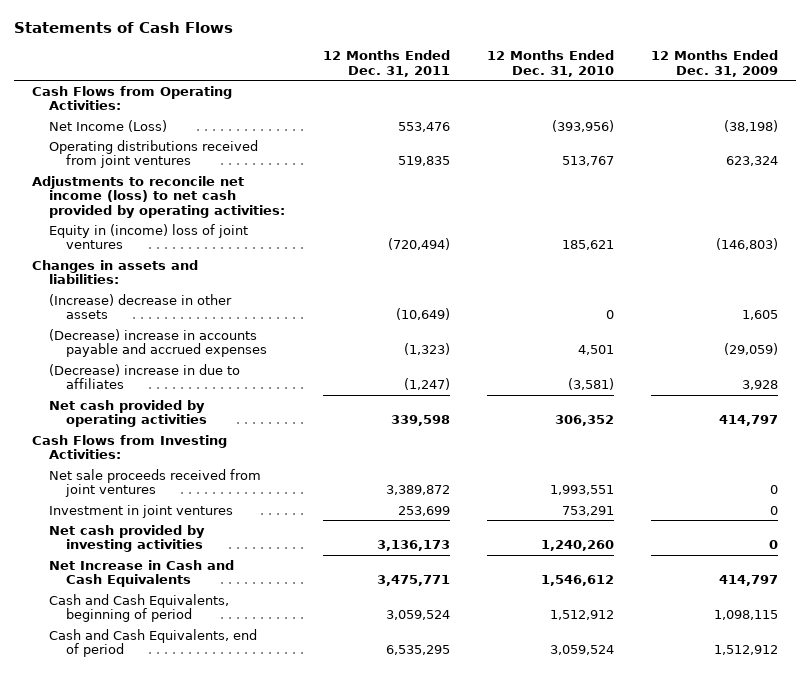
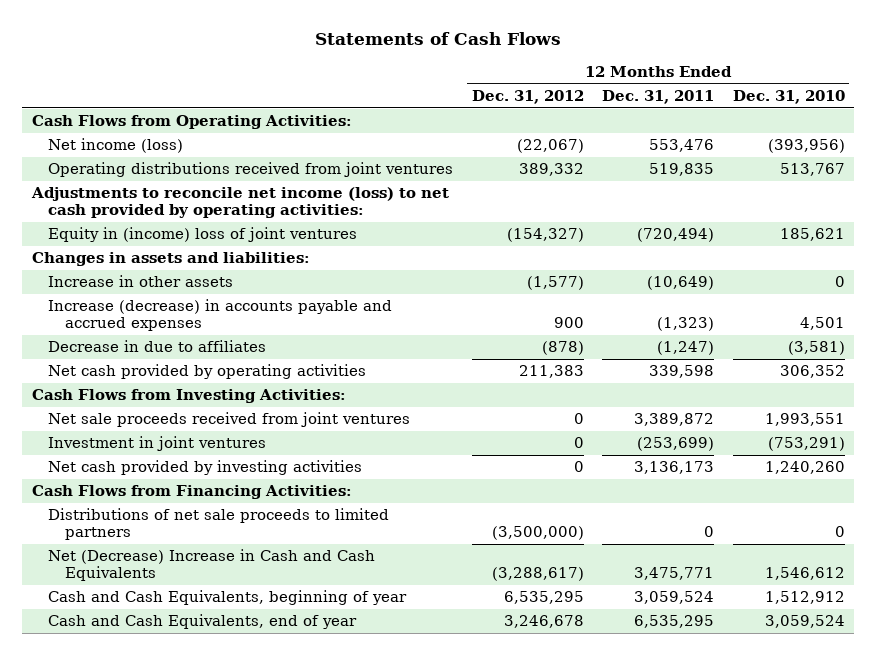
[650,50,778,78] 12 Months Ended Dec. 31, 2009 -> none
none -> [471,89,584,104] Dec. 31, 2012
[49,119,168,132] Net Income (Loss) -> [48,138,184,154] Net income (loss)
[49,293,233,320] (Increase) decrease in other assets -> [48,275,234,288] Increase in other assets
[49,328,268,358] (Decrease) increase in accounts payable and accrued expenses -> [48,299,393,332] Increase (decrease) in accounts payable and accrued expenses
[49,363,241,390] (Decrease) increase in due to affiliates -> [48,340,267,353] Decrease in due to affiliates
[397,505,450,516] 253,699 -> [637,437,715,452] (253,699)
[561,505,614,516] 753,291 -> [767,437,845,452] (753,291)
none -> [31,485,352,500] Cash Flows from Financing Activities:
none -> [48,508,390,541] Distributions of net sale proceeds to limited partners
[49,559,235,588] Net Increase in Cash and Cash Equivalents -> [48,549,376,582] Net (Decrease) Increase in Cash and Cash Equivalents
[49,593,230,623] Cash and Cash Equivalents, beginning of period -> [48,590,408,606] Cash and Cash Equivalents, beginning of year
[49,628,258,658] Cash and Cash Equivalents, end of period -> [48,614,358,630] Cash and Cash Equivalents, end of year

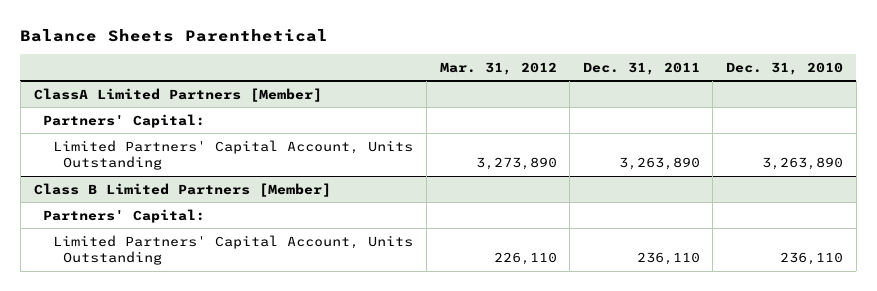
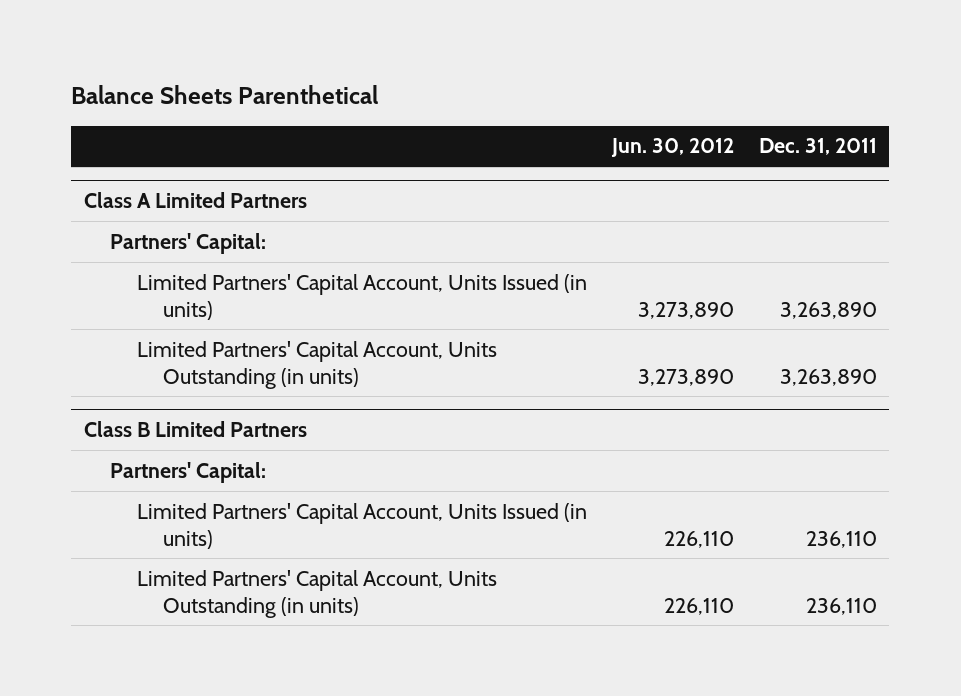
[439,61,557,75] Mar. 31, 2012 -> none
[726,61,844,75] Dec. 31, 2010 -> none
none -> [610,138,734,158] Jun. 30, 2012
[33,87,322,102] ClassA Limited Partners [Member] -> none
none -> [83,192,307,209] Class A Limited Partners
none -> [136,273,587,320] Limited Partners' Capital Account, Units Issued (in units)
[53,139,414,171] Limited Partners' Capital Account, Units Outstanding -> [136,340,497,389] Limited Partners' Capital Account, Units Outstanding (in units)
[33,182,331,197] Class B Limited Partners [Member] -> [83,421,307,438] Class B Limited Partners
none -> [136,502,587,549] Limited Partners' Capital Account, Units Issued (in units)
[53,234,414,266] Limited Partners' Capital Account, Units Outstanding -> [136,569,497,618] Limited Partners' Capital Account, Units Outstanding (in units)

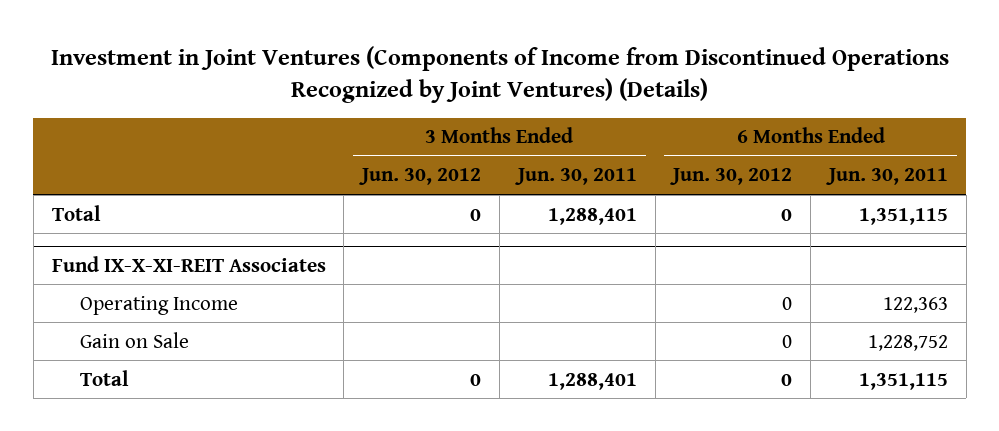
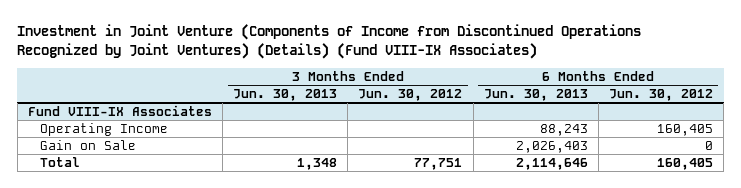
[50,46,949,104] Investment in Joint Ventures (Components of Income from Discontinued Operations Recognized by Joint Ventures) (Details) -> [17,24,642,60] Investment in Joint Venture (Components of Income from Discontinued Operations Recognized by Joint Ventures) (Details) (Fund VIII-IX Associates)
[514,168,637,186] Jun. 30, 2011 -> none
[825,168,948,186] Jun. 30, 2011 -> none
none -> [233,89,338,102] Jun. 30, 2013
none -> [483,89,588,102] Jun. 30, 2013
[51,204,101,221] Total -> none
[51,255,326,272] Fund IX-X-XI-REIT Associates -> none
none -> [27,104,212,116] Fund VIII-IX Associates
[782,296,793,310] 0 -> [657,123,714,136] 160,405
[470,373,482,386] 0 -> [414,157,463,170] 77,751
[781,373,793,386] 0 -> [657,157,714,170] 160,405

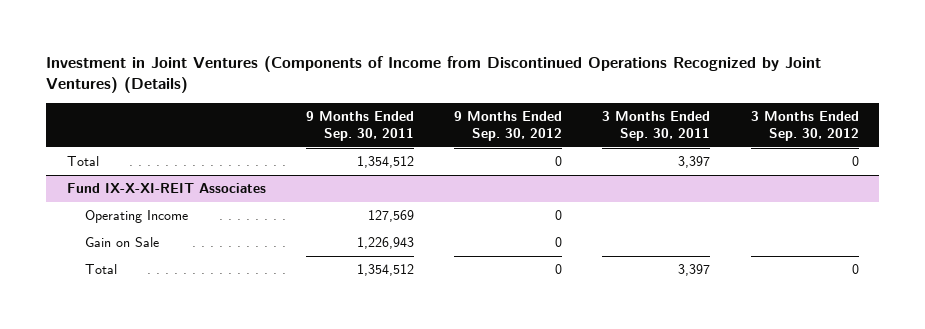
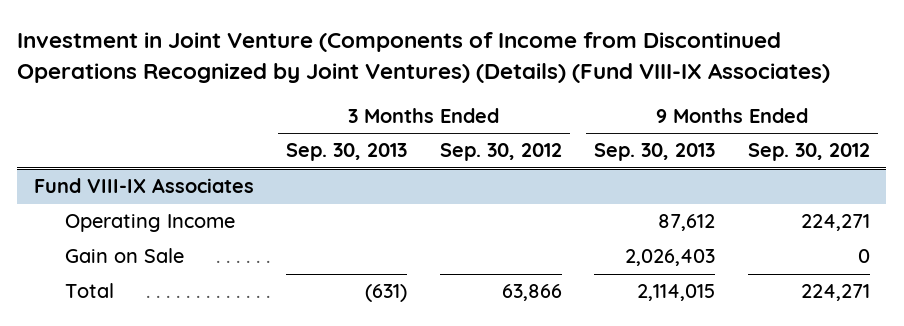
[46,55,822,93] Investment in Joint Ventures (Components of Income from Discontinued Operations Recognized by Joint Ventures) (Details) -> [17,32,831,83] Investment in Joint Venture (Components of Income from Discontinued Operations Recognized by Joint Ventures) (Details) (Fund VIII-IX Associates)
[305,110,414,142] 9 Months Ended Sep. 30, 2011 -> none
[602,110,711,142] 3 Months Ended Sep. 30, 2011 -> none
none -> [286,143,408,162] Sep. 30, 2013
none -> [594,143,716,162] Sep. 30, 2013
[66,156,99,167] Total -> none
[66,182,266,194] Fund IX-X-XI-REIT Associates -> none
none -> [33,178,254,194] Fund VIII-IX Associates
[555,210,563,221] 0 -> [800,214,870,232] 224,271
[555,264,563,275] 0 -> [800,284,870,302] 224,271
[851,264,859,275] 0 -> [501,284,562,302] 63,866

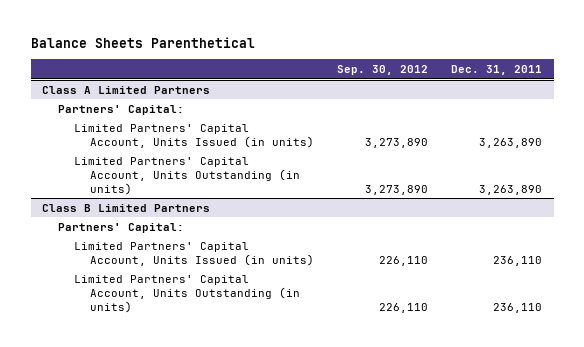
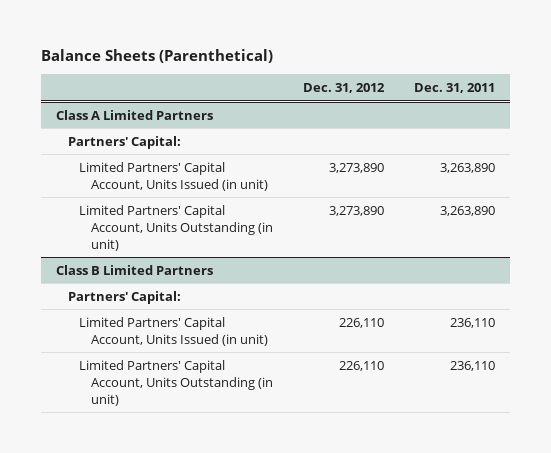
[30,37,255,49] Balance Sheets Parenthetical -> [40,49,273,64] Balance Sheets (Parenthetical)
[337,65,429,76] Sep. 30, 2012 -> none
none -> [302,83,385,94] Dec. 31, 2012
[74,123,315,148] Limited Partners' Capital Account, Units Issued (in units) -> [79,161,268,191] Limited Partners' Capital Account, Units Issued (in unit)
[74,156,301,195] Limited Partners' Capital Account, Units Outstanding (in units) -> [79,204,273,251] Limited Partners' Capital Account, Units Outstanding (in unit)
[74,241,315,266] Limited Partners' Capital Account, Units Issued (in units) -> [79,316,268,346] Limited Partners' Capital Account, Units Issued (in unit)
[74,274,301,313] Limited Partners' Capital Account, Units Outstanding (in units) -> [79,359,273,406] Limited Partners' Capital Account, Units Outstanding (in unit)

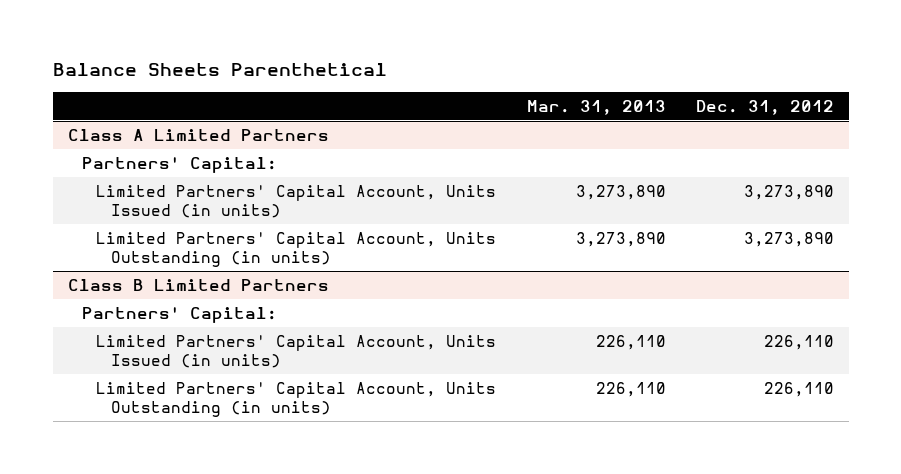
[40,49,273,64] Balance Sheets (Parenthetical) -> [52,63,387,77] Balance Sheets Parenthetical
[413,83,495,94] Dec. 31, 2011 -> none
none -> [526,99,666,115] Mar. 31, 2013
[79,161,268,191] Limited Partners' Capital Account, Units Issued (in unit) -> [96,184,497,218] Limited Partners' Capital Account, Units Issued (in units)
[79,204,273,251] Limited Partners' Capital Account, Units Outstanding (in unit) -> [96,231,497,267] Limited Partners' Capital Account, Units Outstanding (in units)
[79,316,268,346] Limited Partners' Capital Account, Units Issued (in unit) -> [96,334,497,368] Limited Partners' Capital Account, Units Issued (in units)
[79,359,273,406] Limited Partners' Capital Account, Units Outstanding (in unit) -> [96,381,497,417] Limited Partners' Capital Account, Units Outstanding (in units)

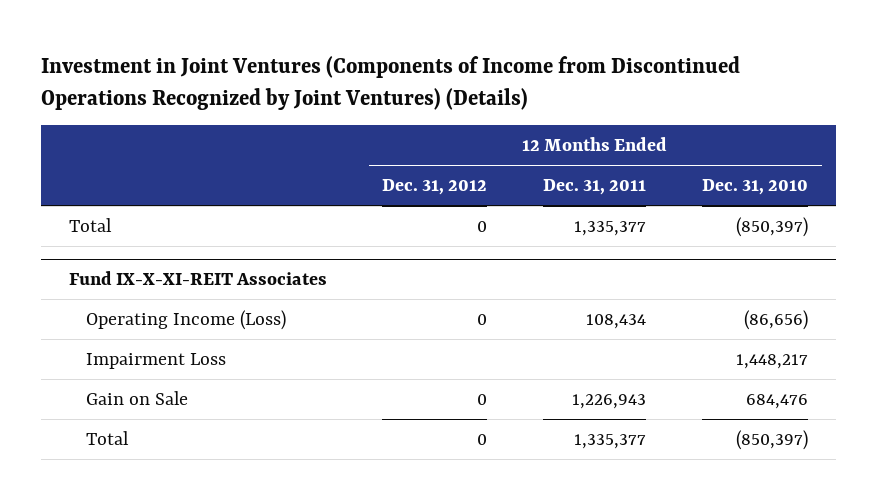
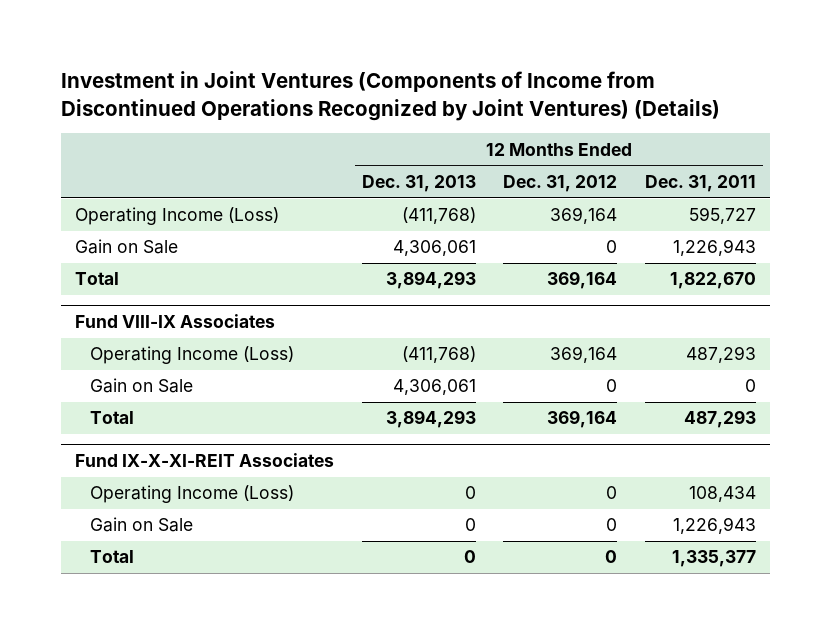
[702,179,809,196] Dec. 31, 2010 -> none
none -> [361,174,476,192] Dec. 31, 2013
none -> [74,207,279,226] Operating Income (Loss)
none -> [74,239,178,255] Gain on Sale
[477,220,488,232] 0 -> [547,271,618,290] 369,164
[574,220,647,236] 1,335,377 -> [670,272,757,290] 1,822,670
none -> [74,314,275,329] Fund VIII-IX Associates
none -> [89,346,294,365] Operating Income (Loss)
none -> [89,378,193,394] Gain on Sale
none -> [89,411,134,425] Total
[86,352,227,369] Impairment Loss -> none

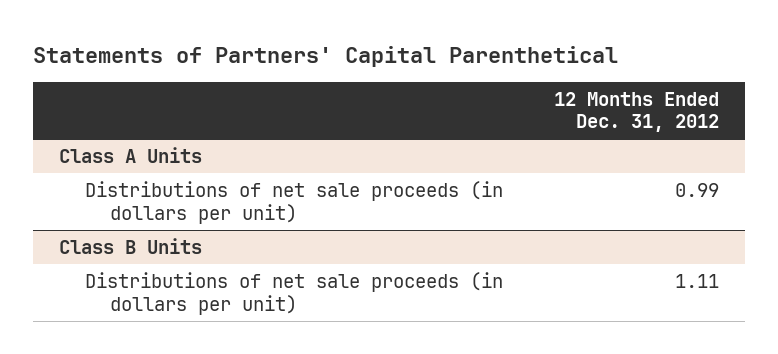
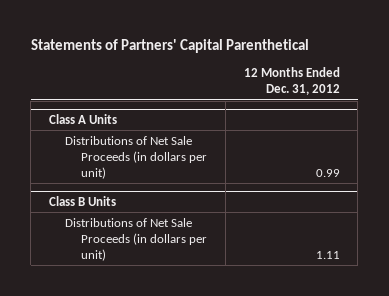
[84,180,503,224] Distributions of net sale proceeds (in dollars per unit) -> [65,135,208,179] Distributions of Net Sale Proceeds (in dollars per unit)
[84,271,503,315] Distributions of net sale proceeds (in dollars per unit) -> [65,217,208,261] Distributions of Net Sale Proceeds (in dollars per unit)

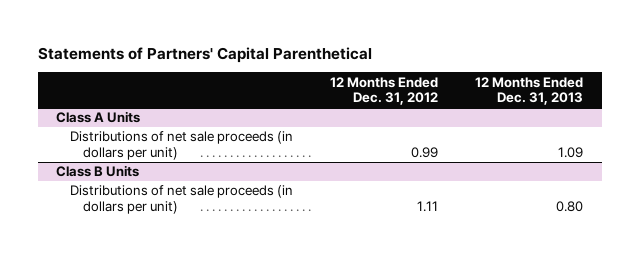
none -> [474,76,583,106] 12 Months Ended Dec. 31, 2013
[65,135,208,179] Distributions of Net Sale Proceeds (in dollars per unit) -> [69,131,293,161] Distributions of net sale proceeds (in dollars per unit)
[65,217,208,261] Distributions of Net Sale Proceeds (in dollars per unit) -> [69,185,293,215] Distributions of net sale proceeds (in dollars per unit)

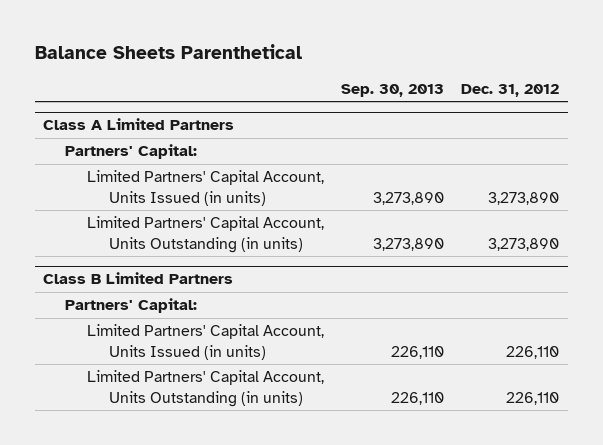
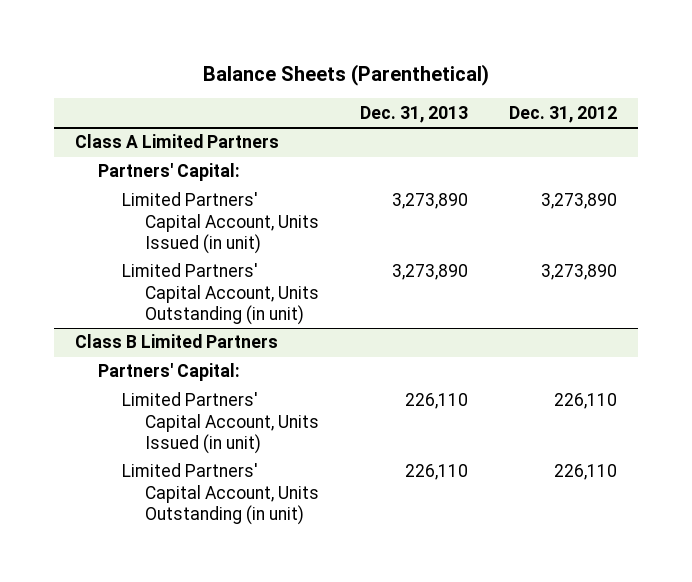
[34,44,302,60] Balance Sheets Parenthetical -> [203,64,490,87] Balance Sheets (Parenthetical)
[341,83,445,97] Sep. 30, 2013 -> none
none -> [360,105,469,123] Dec. 31, 2013
[87,170,325,206] Limited Partners' Capital Account, Units Issued (in units) -> [121,192,319,254] Limited Partners' Capital Account, Units Issued (in unit)
[87,216,325,253] Limited Partners' Capital Account, Units Outstanding (in units) -> [121,263,319,325] Limited Partners' Capital Account, Units Outstanding (in unit)
[87,324,325,360] Limited Partners' Capital Account, Units Issued (in units) -> [121,392,319,454] Limited Partners' Capital Account, Units Issued (in unit)
[87,370,325,407] Limited Partners' Capital Account, Units Outstanding (in units) -> [121,463,319,525] Limited Partners' Capital Account, Units Outstanding (in unit)

